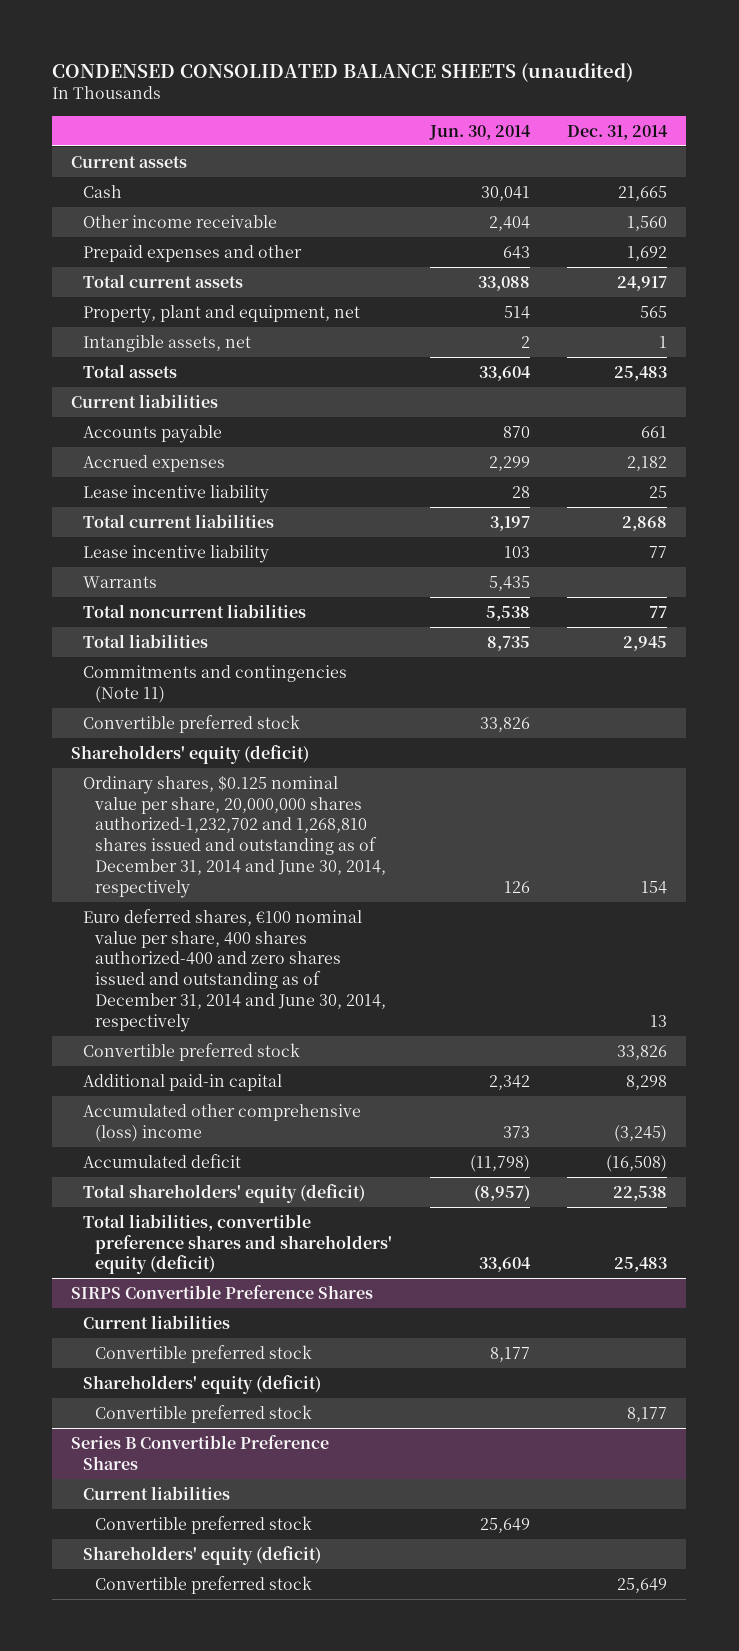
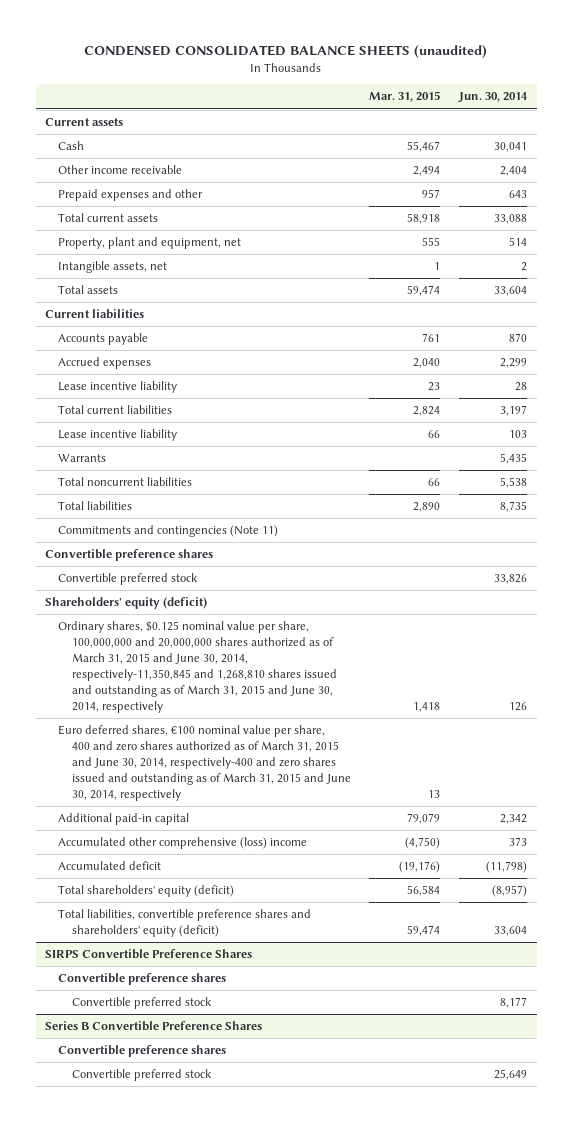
[567,124,669,140] Dec. 31, 2014 -> none
none -> [369,91,441,103] Mar. 31, 2015
none -> [45,549,214,562] Convertible preference shares
[83,1042,301,1061] Convertible preferred stock -> none
[83,774,386,898] Ordinary shares, $0.125 nominal value per share, 20,000,000 shares authorized-1,232,702 and 1,268,810 shares issued and outstanding as of December 31, 2014 and June 30, 2014, respectively -> [58,621,337,714] Ordinary shares, $0.125 nominal value per share, 100,000,000 and 20,000,000 shares authorized as of March 31, 2015 and June 30, 2014, respectively-11,350,845 and 1,268,810 shares issued and outstanding as of March 31, 2015 and June 30, 2014, respectively
[83,908,386,1032] Euro deferred shares, €100 nominal value per share, 400 shares authorized-400 and zero shares issued and outstanding as of December 31, 2014 and June 30, 2014, respectively -> [58,725,351,802] Euro deferred shares, €100 nominal value per share, 400 and zero shares authorized as of March 31, 2015 and June 30, 2014, respectively-400 and zero shares issued and outstanding as of March 31, 2015 and June 30, 2014, respectively
[83,1314,231,1329] Current liabilities -> none
none -> [58,973,227,986] Convertible preference shares
[83,1374,322,1394] Shareholders' equity (deficit) -> none
[94,1404,312,1423] Convertible preferred stock -> none
[83,1485,231,1500] Current liabilities -> none
none -> [58,1045,227,1058] Convertible preference shares
[83,1545,322,1565] Shareholders' equity (deficit) -> none
[94,1575,312,1594] Convertible preferred stock -> none

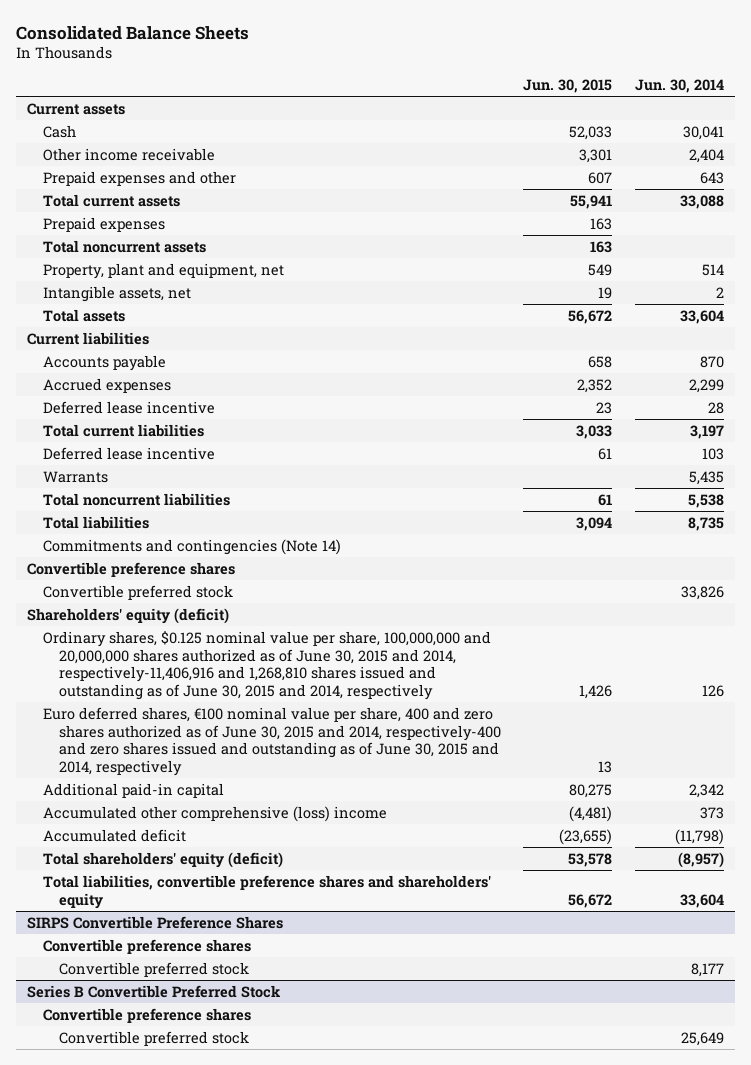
[84,45,488,59] CONDENSED CONSOLIDATED BALANCE SHEETS (unaudited) -> [15,25,249,40] Consolidated Balance Sheets
[369,91,441,103] Mar. 31, 2015 -> none
none -> [523,78,613,93] Jun. 30, 2015
none -> [42,216,165,232] Prepaid expenses
none -> [42,239,206,253] Total noncurrent assets
[58,381,178,394] Lease incentive liability -> [42,400,215,414] Deferred lease incentive
[58,429,178,442] Lease incentive liability -> [42,446,215,460] Deferred lease incentive
[58,525,279,538] Commitments and contingencies (Note 11) -> [42,538,341,555] Commitments and contingencies (Note 14)
[58,621,337,714] Ordinary shares, $0.125 nominal value per share, 100,000,000 and 20,000,000 shares authorized as of March 31, 2015 and June 30, 2014, respectively-11,350,845 and 1,268,810 shares issued and outstanding as of March 31, 2015 and June 30, 2014, respectively -> [42,630,491,701] Ordinary shares, $0.125 nominal value per share, 100,000,000 and 20,000,000 shares authorized as of June 30, 2015 and 2014, respectively-11,406,916 and 1,268,810 shares issued and outstanding as of June 30, 2015 and 2014, respectively
[58,725,351,802] Euro deferred shares, €100 nominal value per share, 400 and zero shares authorized as of March 31, 2015 and June 30, 2014, respectively-400 and zero shares issued and outstanding as of March 31, 2015 and June 30, 2014, respectively -> [42,706,501,777] Euro deferred shares, €100 nominal value per share, 400 and zero shares authorized as of June 30, 2015 and 2014, respectively-400 and zero shares issued and outstanding as of June 30, 2015 and 2014, respectively
[58,909,312,938] Total liabilities, convertible preference shares and shareholders' equity (deficit) -> [42,874,491,909] Total liabilities, convertible preference shares and shareholders' equity
[45,1021,263,1032] Series B Convertible Preference Shares -> [27,984,282,998] Series B Convertible Preferred Stock

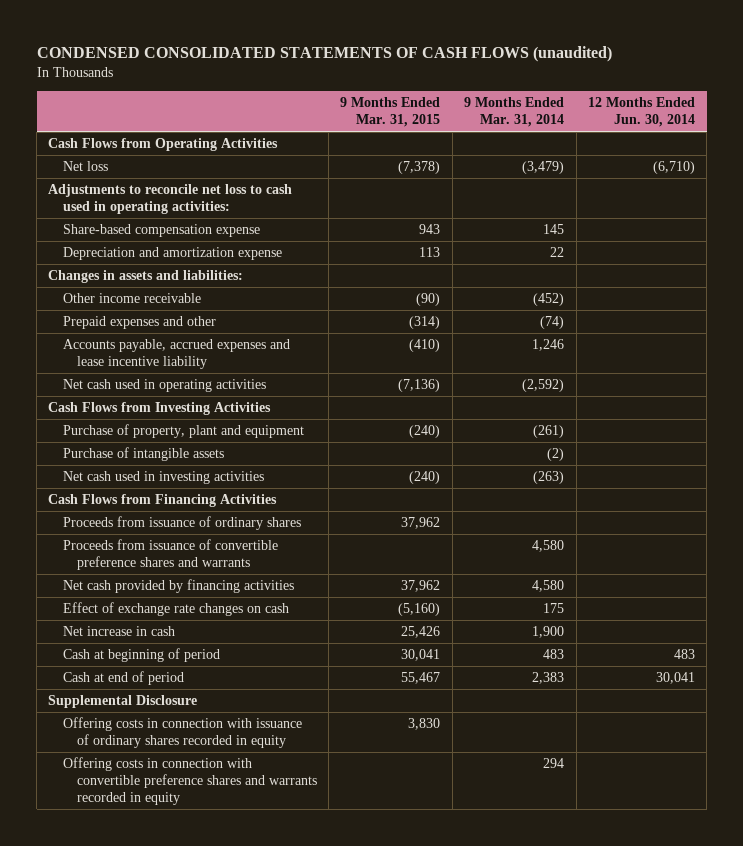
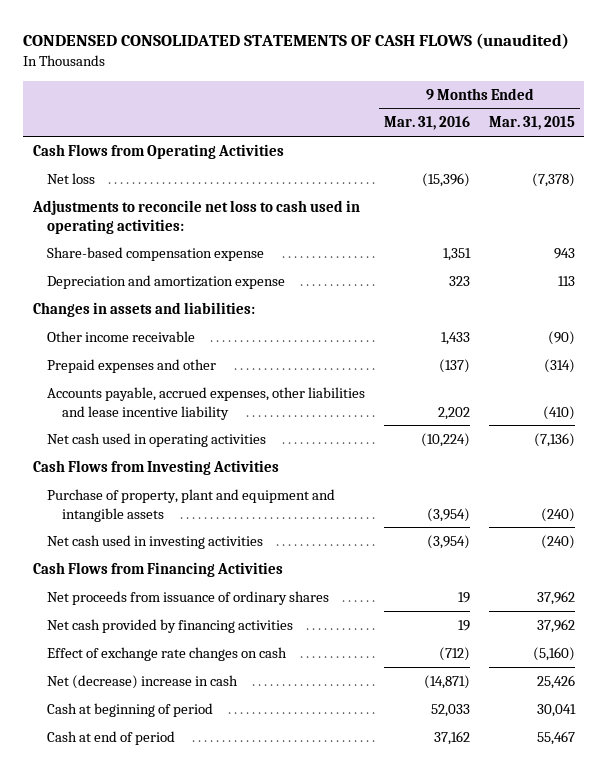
[464,97,565,128] 9 Months Ended Mar. 31, 2014 -> none
[587,97,695,128] 12 Months Ended Jun. 30, 2014 -> none
none -> [384,116,471,131] Mar. 31, 2016
[62,338,290,369] Accounts payable, accrued expenses and lease incentive liability -> [47,386,366,420] Accounts payable, accrued expenses, other liabilities and lease incentive liability
[62,446,224,461] Purchase of intangible assets -> none
[62,423,304,438] Purchase of property, plant and equipment -> [47,488,336,522] Purchase of property, plant and equipment and intangible assets
[62,538,278,570] Proceeds from issuance of convertible preference shares and warrants -> none
[62,515,301,530] Proceeds from issuance of ordinary shares -> [47,590,330,605] Net proceeds from issuance of ordinary shares
[62,625,175,636] Net increase in cash -> [47,674,239,689] Net (decrease) increase in cash
[48,694,198,708] Supplemental Disclosure -> none
[62,716,302,748] Offering costs in connection with issuance of ordinary shares recorded in equity -> none
[62,756,317,805] Offering costs in connection with convertible preference shares and warrants recorded in equity -> none

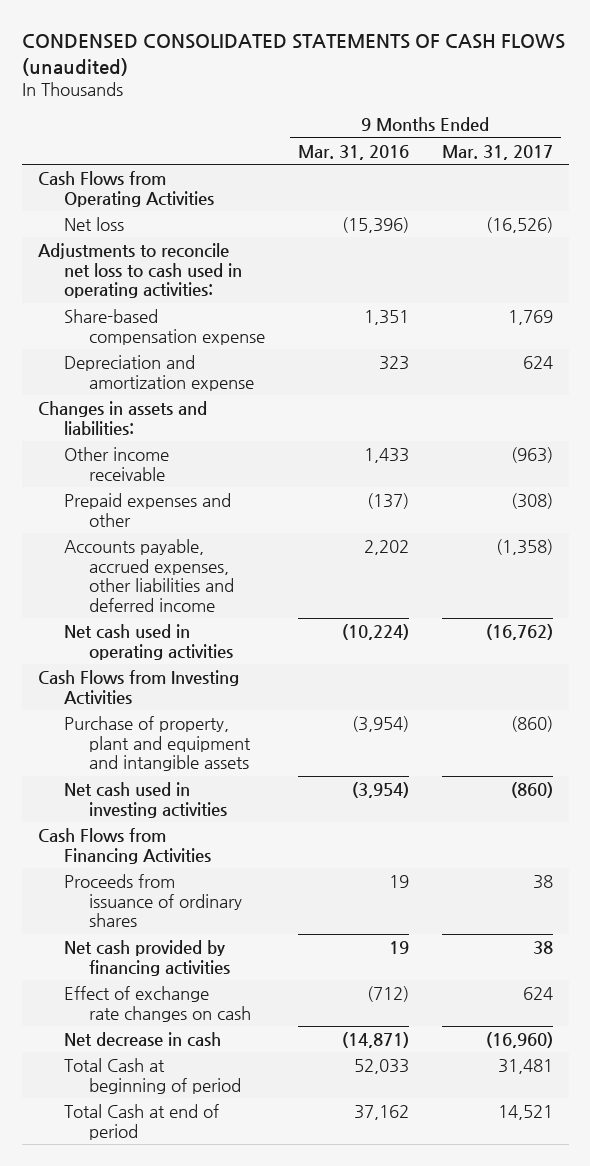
[488,116,575,131] Mar. 31, 2015 -> none
none -> [441,144,553,160] Mar. 31, 2017
[47,386,366,420] Accounts payable, accrued expenses, other liabilities and lease incentive liability -> [63,538,235,612] Accounts payable, accrued expenses, other liabilities and deferred income
[47,590,330,605] Net proceeds from issuance of ordinary shares -> [63,873,243,928] Proceeds from issuance of ordinary shares
[47,674,239,689] Net (decrease) increase in cash -> [63,1031,221,1047] Net decrease in cash
[47,702,214,717] Cash at beginning of period -> [63,1057,242,1094] Total Cash at beginning of period
[47,730,176,745] Cash at end of period -> [63,1103,219,1140] Total Cash at end of period

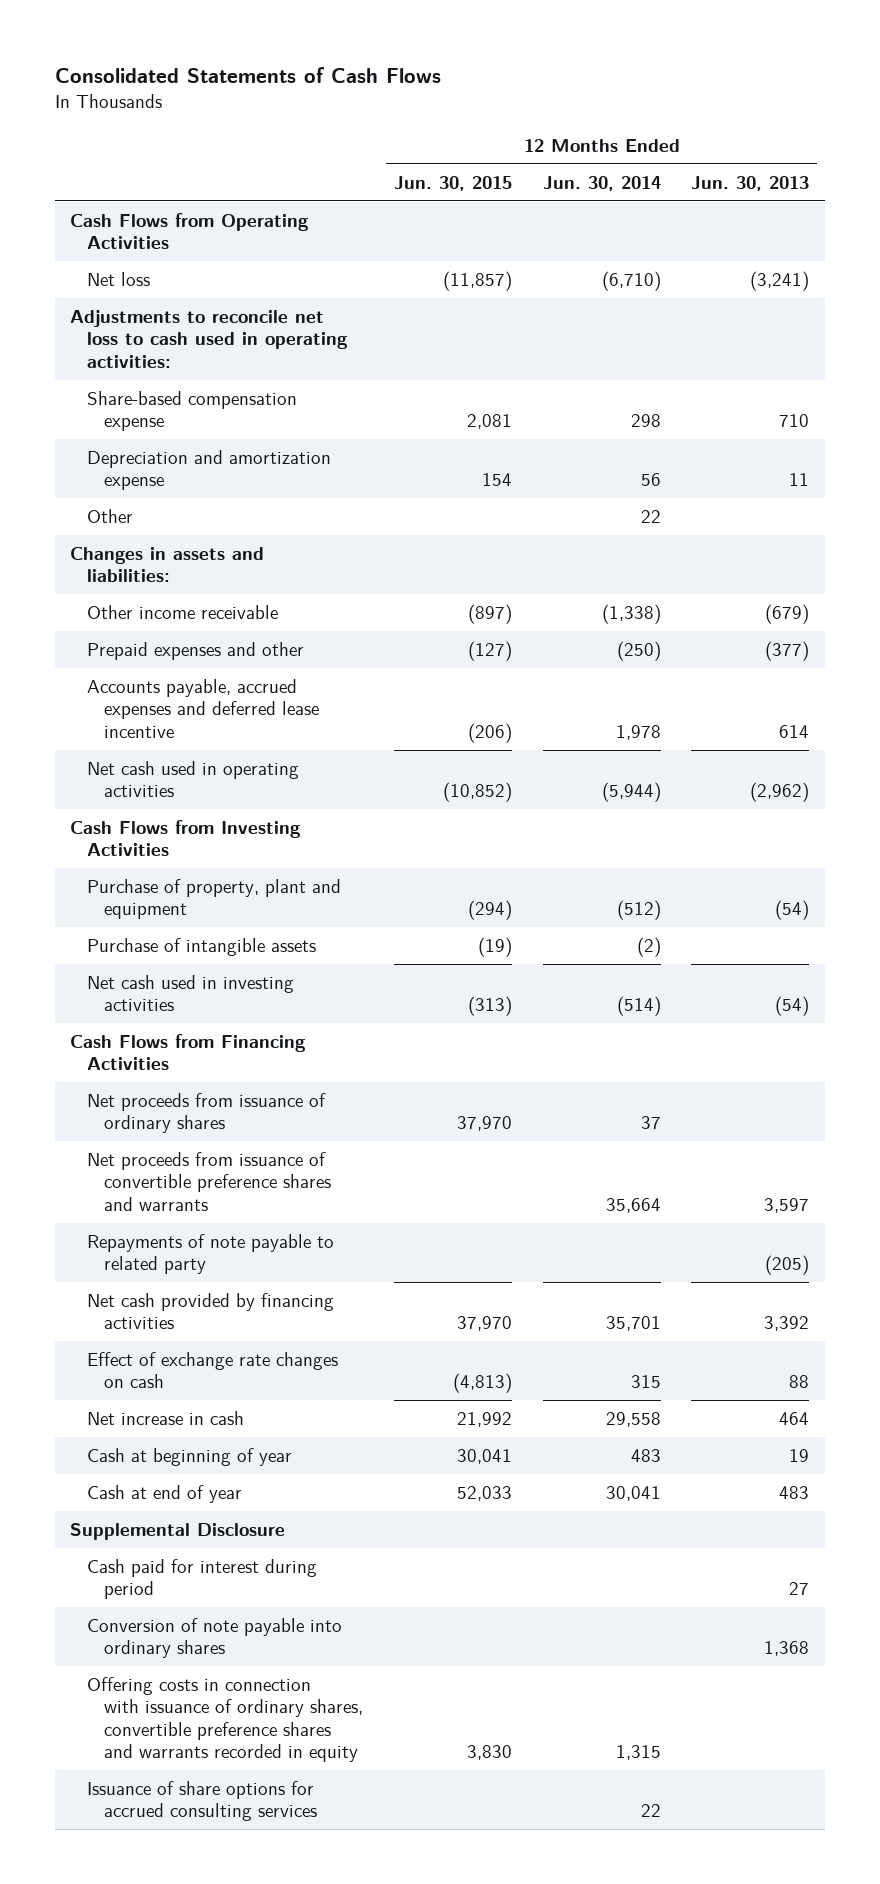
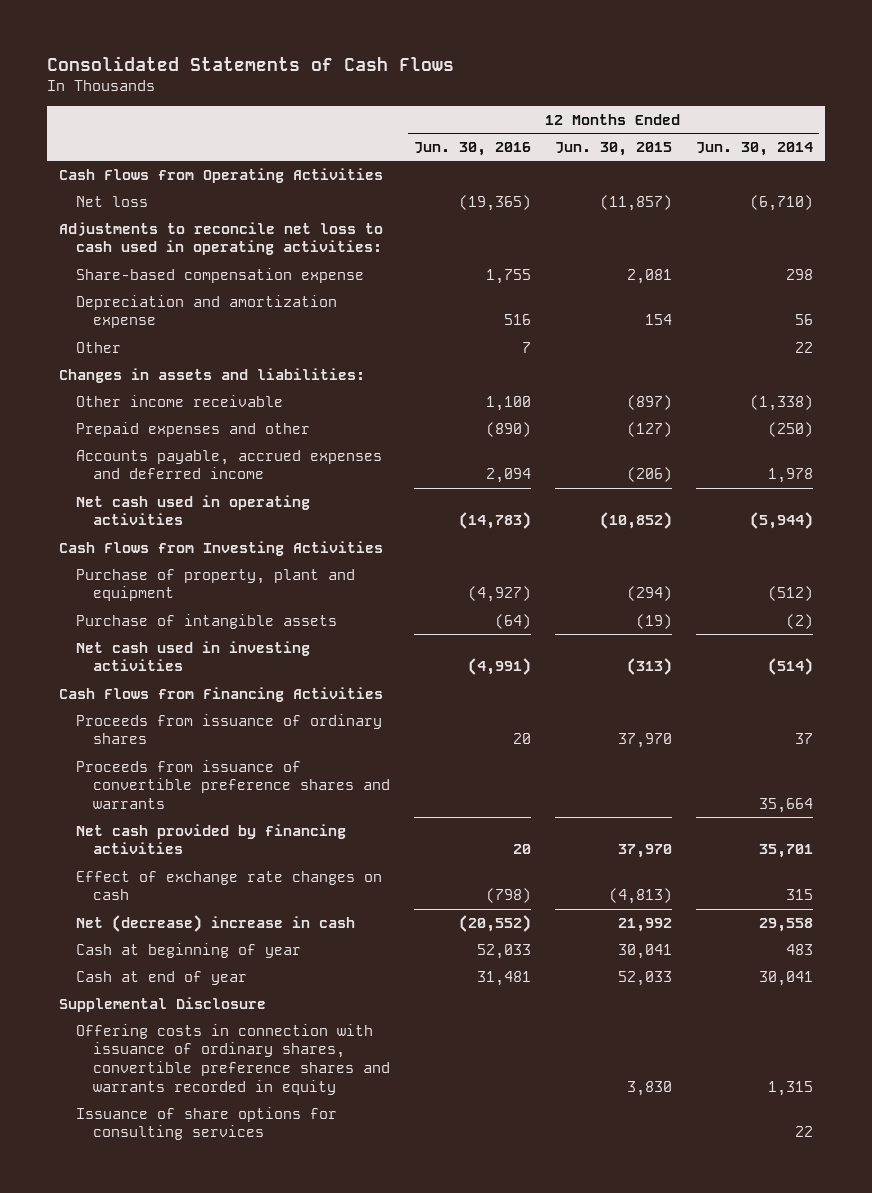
[691,175,810,191] Jun. 30, 2013 -> none
none -> [413,141,531,156] Jun. 30, 2016
[87,678,320,738] Accounts payable, accrued expenses and deferred lease incentive -> [75,449,382,480] Accounts payable, accrued expenses and deferred income
[87,1233,335,1275] Repayments of note payable to related party -> none
[87,1092,327,1134] Net proceeds from issuance of ordinary shares -> [75,713,382,745] Proceeds from issuance of ordinary shares
[87,1151,332,1211] Net proceeds from issuance of convertible preference shares and warrants -> [75,759,390,810] Proceeds from issuance of convertible preference shares and warrants
[87,1410,245,1425] Net increase in cash -> [75,914,355,932] Net (decrease) increase in cash
[87,1558,318,1600] Cash paid for interest during period -> none
[87,1617,343,1659] Conversion of note payable into ordinary shares -> none
[87,1780,318,1822] Issuance of share options for accrued consulting services -> [75,1106,337,1141] Issuance of share options for consulting services

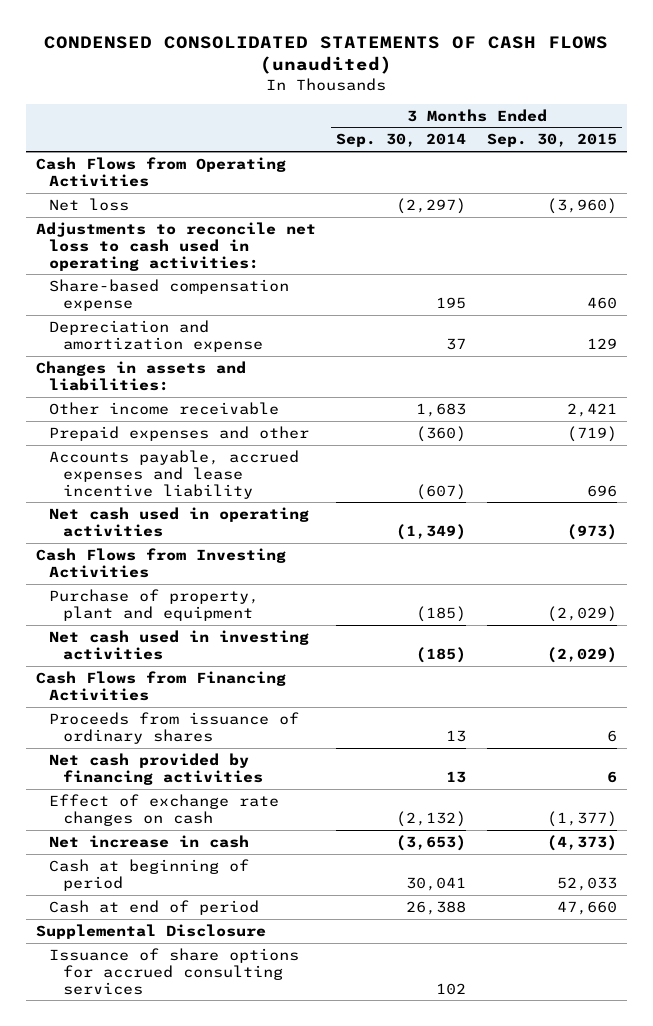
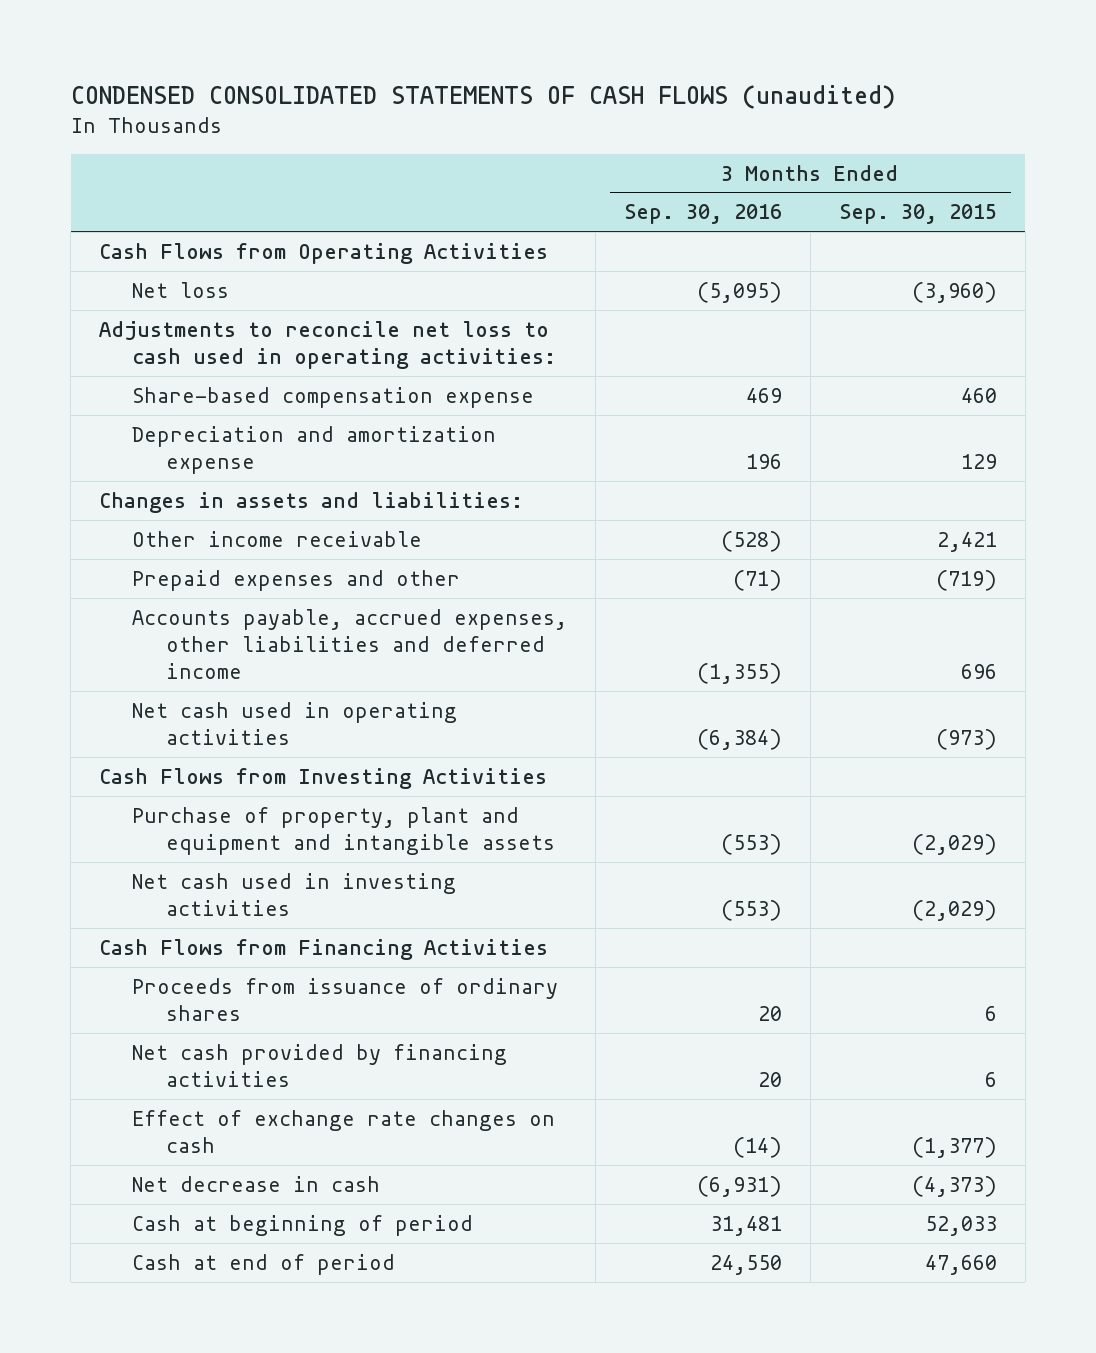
[336,133,467,148] Sep. 30, 2014 -> none
none -> [624,204,783,225] Sep. 30, 2016
[49,449,300,499] Accounts payable, accrued expenses and lease incentive liability -> [132,608,568,680] Accounts payable, accrued expenses, other liabilities and deferred income
[49,588,260,621] Purchase of property, plant and equipment -> [132,806,555,856] Purchase of property, plant and equipment and intangible assets
[49,834,250,848] Net increase in cash -> [132,1175,381,1192] Net decrease in cash
[35,923,266,939] Supplemental Disclosure -> none
[49,947,300,995] Issuance of share options for accrued consulting services -> none

